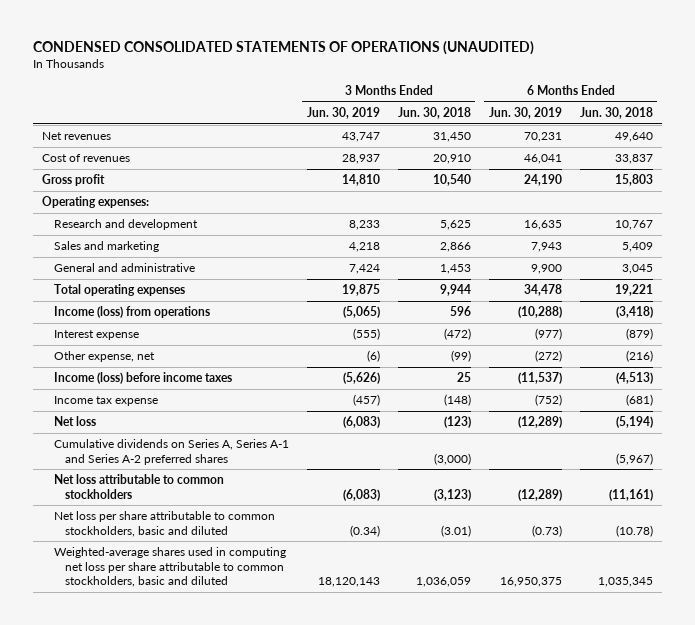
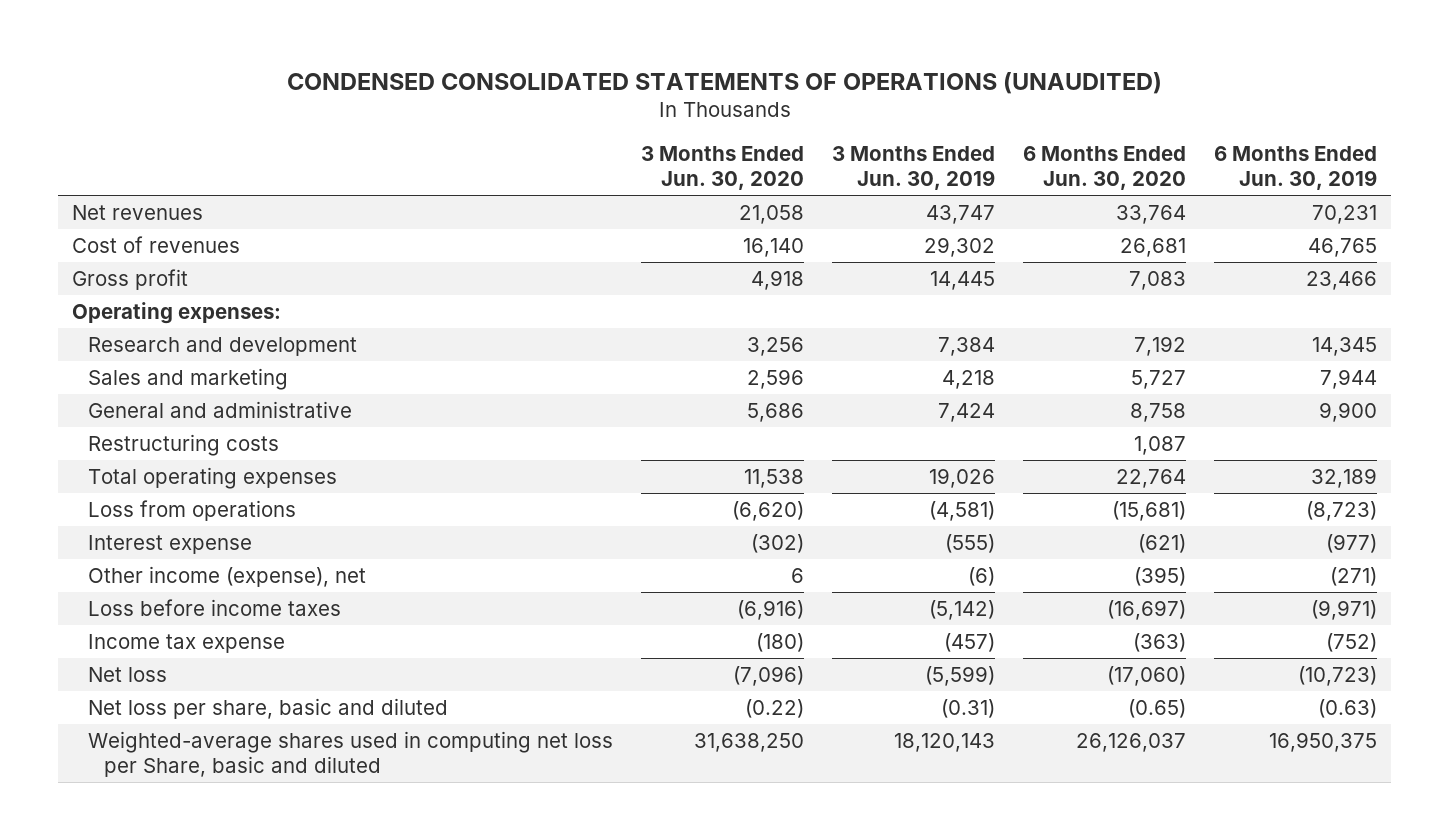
[397,107,471,120] Jun. 30, 2018 -> none
[579,107,653,120] Jun. 30, 2018 -> none
none -> [641,146,805,191] 3 Months Ended Jun. 30, 2020
none -> [1023,146,1187,191] 6 Months Ended Jun. 30, 2020
[341,154,380,165] 28,937 -> [924,236,996,257] 29,302
[523,154,562,165] 46,041 -> [1308,237,1378,257] 46,765
[341,174,380,187] 14,810 -> [930,270,996,290] 14,445
[523,174,562,187] 24,190 -> [1306,270,1378,290] 23,466
[348,220,380,231] 8,233 -> [938,336,996,356] 7,384
[523,220,562,231] 16,635 -> [1312,336,1378,356] 14,345
[530,242,562,253] 7,943 -> [1320,368,1378,389] 7,944
none -> [87,433,279,456] Restructuring costs
[341,284,380,297] 19,875 -> [929,467,996,488] 19,026
[523,284,562,297] 34,478 -> [1311,467,1378,488] 32,189
[53,306,210,319] Income (loss) from operations -> [87,499,296,521] Loss from operations
[342,306,380,319] (5,065) -> [929,500,996,521] (4,581)
[517,306,562,319] (10,288) -> [1306,500,1378,521] (8,723)
[53,351,155,363] Other expense, net -> [87,565,366,587] Other income (expense), net
[534,350,562,363] (272) -> [1330,566,1378,586] (271)
[53,372,232,385] Income (loss) before income taxes -> [87,598,341,616] Loss before income taxes
[342,372,380,385] (5,626) -> [929,599,996,620] (5,142)
[517,372,562,385] (11,537) -> [1311,599,1378,620] (9,971)
[53,439,289,465] Cumulative dividends on Series A, Series A-1 and Series A-2 preferred shares -> none
[53,474,224,499] Net loss attributable to common stockholders -> none
[342,416,380,429] (6,083) -> [925,665,996,686] (5,599)
[517,416,562,429] (12,289) -> [1298,665,1378,686] (10,723)
[53,511,275,537] Net loss per share attributable to common stockholders, basic and diluted -> [87,697,448,719] Net loss per share, basic and diluted
[349,524,380,537] (0.34) -> [941,698,996,718] (0.31)
[531,524,562,537] (0.73) -> [1318,698,1378,718] (0.63)
[53,547,286,588] Weighted-average shares used in computing net loss per share attributable to common stockholders, basic and diluted -> [87,730,613,777] Weighted-average shares used in computing net loss per Share, basic and diluted

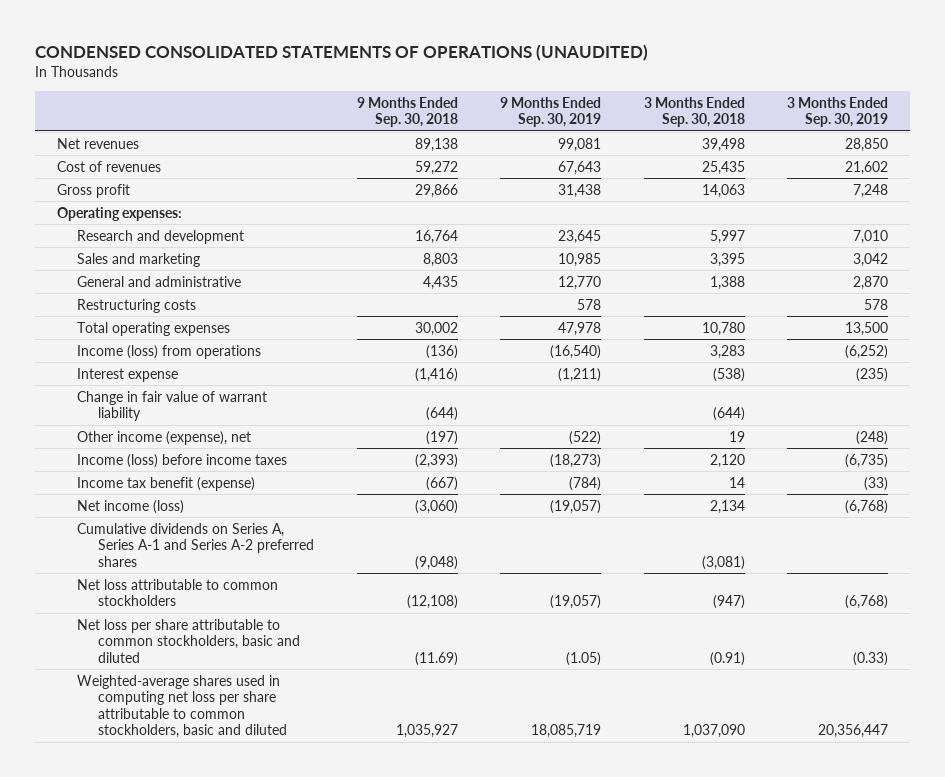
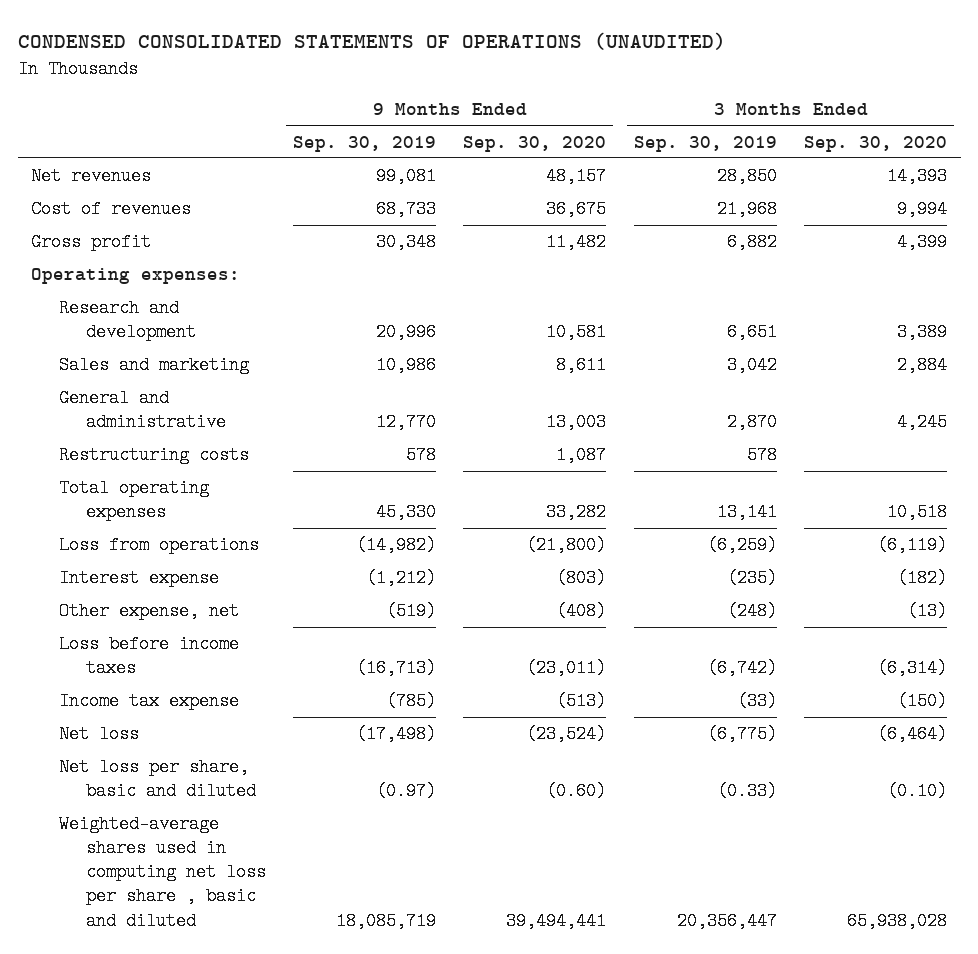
[356,96,458,128] 9 Months Ended Sep. 30, 2018 -> none
[643,96,745,128] 3 Months Ended Sep. 30, 2018 -> none
none -> [463,135,607,152] Sep. 30, 2020
none -> [804,135,948,152] Sep. 30, 2020
[558,160,602,175] 67,643 -> [376,200,437,219] 68,733
[845,160,889,175] 21,602 -> [716,200,777,219] 21,968
[558,183,602,198] 31,438 -> [376,233,437,252] 30,348
[853,183,889,198] 7,248 -> [726,233,777,252] 6,882
[558,229,602,244] 23,645 -> [376,323,437,342] 20,996
[853,229,889,244] 7,010 -> [726,323,777,342] 6,651
[558,252,602,267] 10,985 -> [376,356,437,375] 10,986
[77,390,268,422] Change in fair value of warrant liability -> none
[77,522,315,567] Cumulative dividends on Series A, Series A-1 and Series A-2 preferred shares -> none
[77,578,279,607] Net loss attributable to common stockholders -> none
[558,321,602,336] 47,978 -> [376,503,437,522] 45,330
[845,321,889,336] 13,500 -> [716,503,777,522] 13,141
[77,344,262,359] Income (loss) from operations -> [58,536,259,555] Loss from operations
[550,344,602,359] (16,540) -> [356,536,437,555] (14,982)
[845,344,889,359] (6,252) -> [706,536,777,555] (6,259)
[558,367,602,382] (1,211) -> [366,569,437,588] (1,212)
[77,430,252,445] Other income (expense), net -> [58,602,239,621] Other expense, net
[569,430,602,445] (522) -> [386,602,437,621] (519)
[77,453,288,468] Income (loss) before income taxes -> [58,635,239,678] Loss before income taxes
[550,453,602,468] (18,273) -> [356,659,437,678] (16,713)
[845,453,889,468] (6,735) -> [706,659,777,678] (6,742)
[77,476,256,491] Income tax benefit (expense) -> [58,692,239,711] Income tax expense
[569,476,602,491] (784) -> [386,692,437,711] (785)
[77,499,185,514] Net income (loss) -> [58,725,139,744] Net loss
[550,499,602,514] (19,057) -> [356,725,437,744] (17,498)
[845,499,889,514] (6,768) -> [706,725,777,744] (6,775)
[77,618,301,663] Net loss per share attributable to common stockholders, basic and diluted -> [58,758,256,801] Net loss per share, basic and diluted
[566,651,602,666] (1.05) -> [376,782,437,801] (0.97)
[77,674,288,739] Weighted-average shares used in computing net loss per share attributable to common stockholders, basic and diluted -> [58,815,266,930] Weighted-average shares used in computing net loss per share , basic and diluted

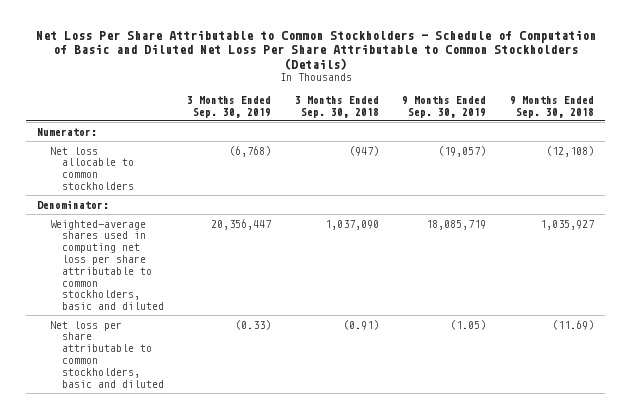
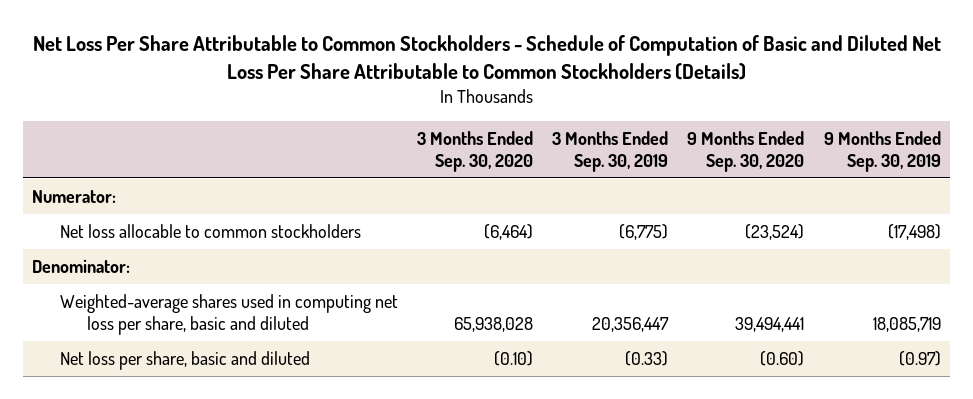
[294,96,379,118] 3 Months Ended Sep. 30, 2018 -> none
[509,96,594,118] 9 Months Ended Sep. 30, 2018 -> none
none -> [417,130,534,172] 3 Months Ended Sep. 30, 2020
none -> [687,130,805,172] 9 Months Ended Sep. 30, 2020
[229,145,272,157] (6,768) -> [619,223,669,240] (6,775)
[438,145,487,157] (19,057) -> [887,223,941,240] (17,498)
[49,219,165,311] Weighted-average shares used in computing net loss per share attributable to common stockholders, basic and diluted -> [59,293,398,336] Weighted-average shares used in computing net loss per share, basic and diluted
[49,320,165,388] Net loss per share attributable to common stockholders, basic and diluted -> [59,350,310,370] Net loss per share, basic and diluted
[450,319,487,330] (1.05) -> [898,350,941,366] (0.97)

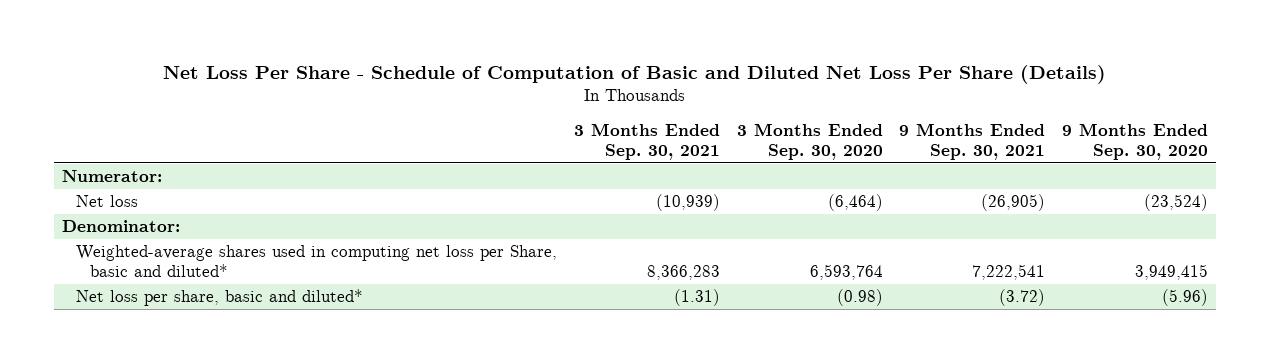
[32,34,941,80] Net Loss Per Share Attributable to Common Stockholders - Schedule of Computation of Basic and Diluted Net Loss Per Share Attributable to Common Stockholders (Details) -> [163,65,1107,85] Net Loss Per Share - Schedule of Computation of Basic and Diluted Net Loss Per Share (Details)
[552,130,669,172] 3 Months Ended Sep. 30, 2019 -> none
[823,130,941,172] 9 Months Ended Sep. 30, 2019 -> none
none -> [573,122,720,160] 3 Months Ended Sep. 30, 2021
none -> [899,122,1046,160] 9 Months Ended Sep. 30, 2021
[59,223,361,238] Net loss allocable to common stockholders -> [76,194,139,207] Net loss
[59,293,398,336] Weighted-average shares used in computing net loss per share, basic and diluted -> [76,244,558,278] Weighted-average shares used in computing net loss per Share, basic and diluted*
[454,317,534,333] 65,938,028 -> [809,264,883,281] 6,593,764
[735,317,805,333] 39,494,441 -> [1135,264,1209,281] 3,949,415
[59,350,310,370] Net loss per share, basic and diluted -> [76,288,364,306] Net loss per share, basic and diluted*
[494,350,534,366] (0.10) -> [836,288,883,306] (0.98)
[760,350,805,366] (0.60) -> [1162,288,1209,306] (5.96)

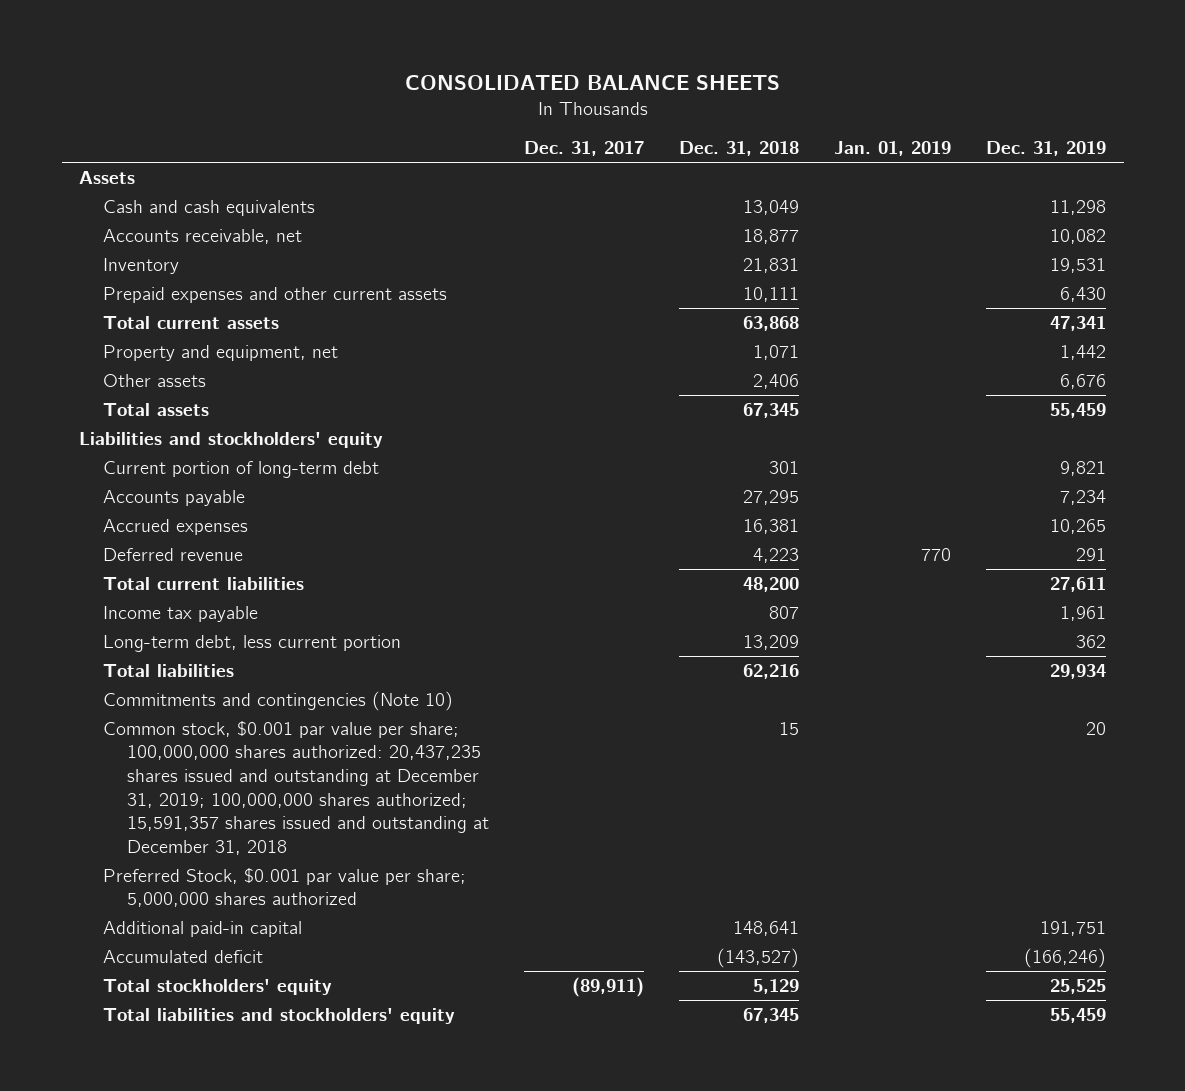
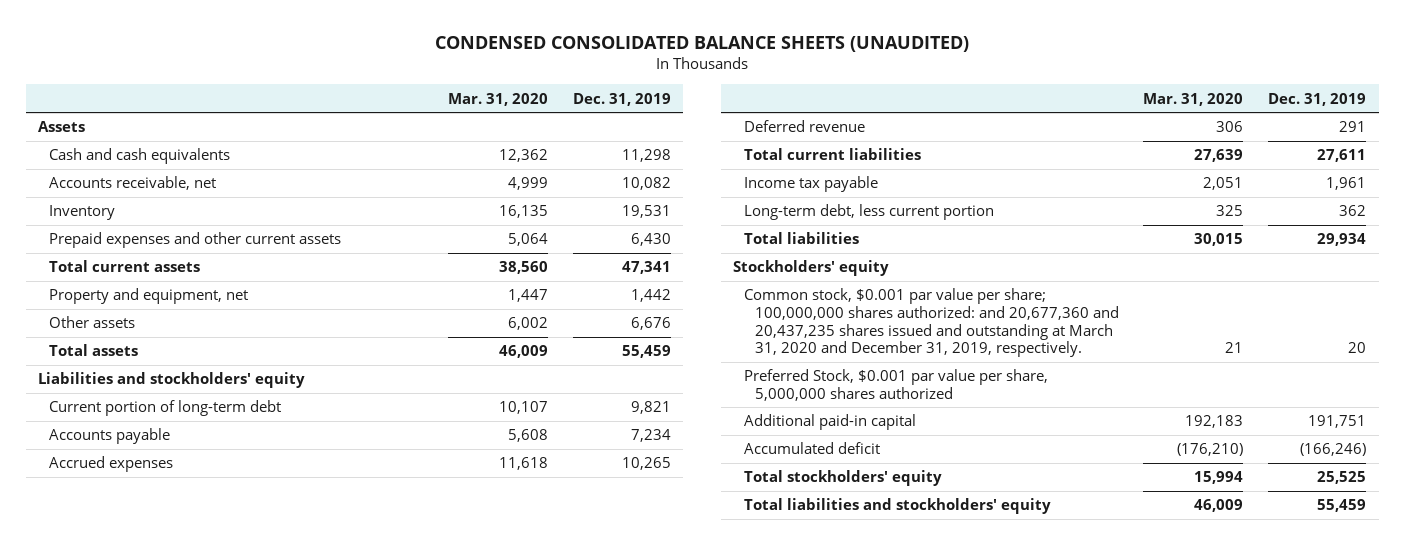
[404,75,780,91] CONSOLIDATED BALANCE SHEETS -> [435,35,970,52] CONDENSED CONSOLIDATED BALANCE SHEETS (UNAUDITED)
[523,141,644,157] Dec. 31, 2017 -> none
[678,141,799,157] Dec. 31, 2018 -> none
[833,141,951,157] Jan. 01, 2019 -> none
none -> [448,92,549,106] Mar. 31, 2020
[102,690,453,711] Commitments and contingencies (Note 10) -> none
none -> [733,260,890,277] Stockholders' equity
[102,720,489,855] Common stock, $0.001 par value per share; 100,000,000 shares authorized: 20,437,235 shares issued and outstanding at December 31, 2019; 100,000,000 shares authorized; 15,591,357 shares issued and outstanding at December 31, 2018 -> [743,288,1119,358] Common stock, $0.001 par value per share; 100,000,000 shares authorized: and 20,677,360 and 20,437,235 shares issued and outstanding at March 31, 2020 and December 31, 2019, respectively.
[102,867,466,908] Preferred Stock, $0.001 par value per share; 5,000,000 shares authorized -> [743,369,1048,401] Preferred Stock, $0.001 par value per share, 5,000,000 shares authorized

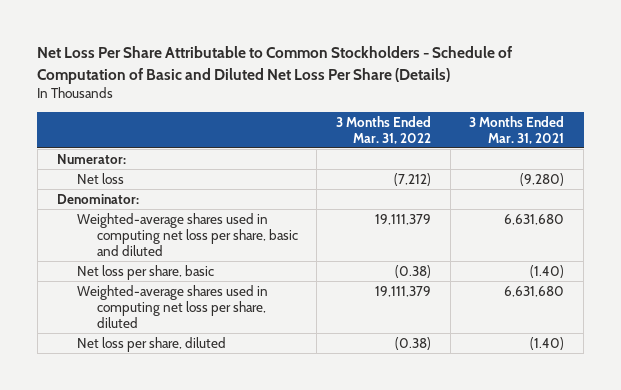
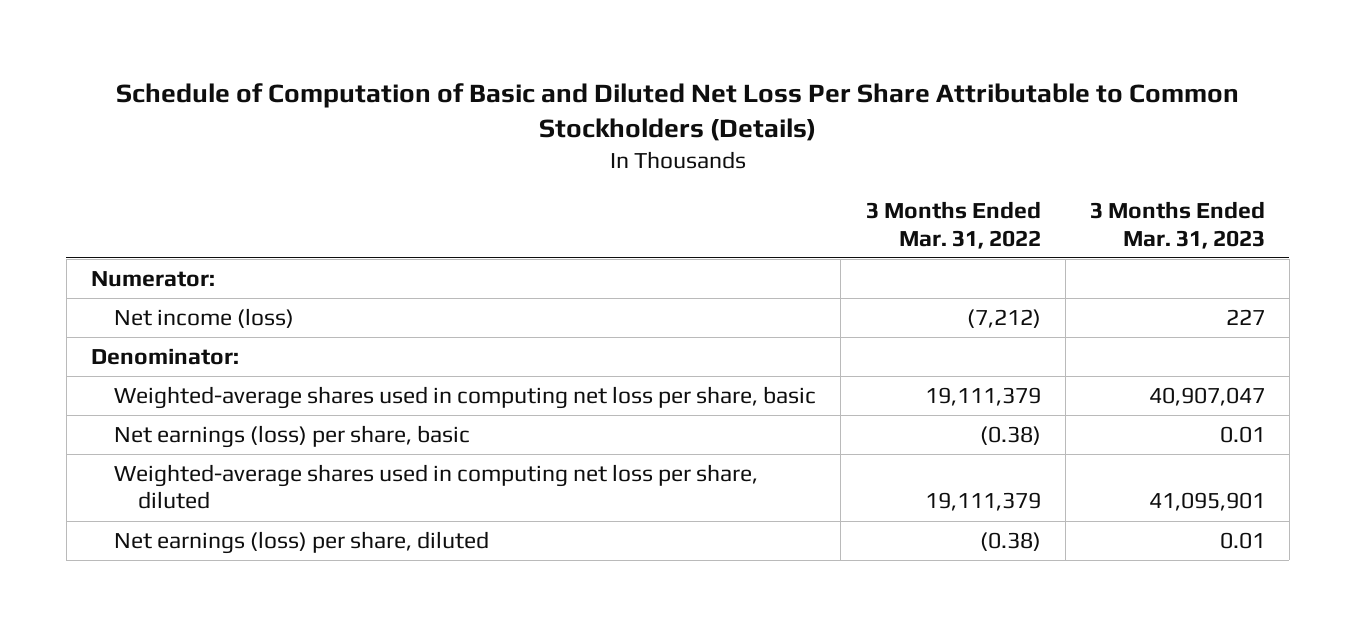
[37,46,513,84] Net Loss Per Share Attributable to Common Stockholders - Schedule of Computation of Basic and Diluted Net Loss Per Share (Details) -> [115,82,1239,142] Schedule of Computation of Basic and Diluted Net Loss Per Share Attributable to Common Stockholders (Details)
[469,115,565,144] 3 Months Ended Mar. 31, 2021 -> none
none -> [1089,201,1265,249] 3 Months Ended Mar. 31, 2023
[76,172,124,184] Net loss -> [114,308,295,329] Net income (loss)
[76,212,298,257] Weighted-average shares used in computing net loss per share, basic and diluted -> [114,386,817,410] Weighted-average shares used in computing net loss per share, basic
[76,264,214,280] Net loss per share, basic -> [114,425,471,449] Net earnings (loss) per share, basic
[76,336,226,352] Net loss per share, diluted -> [114,531,490,555] Net earnings (loss) per share, diluted

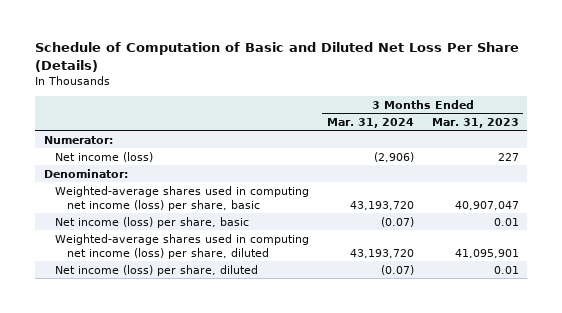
[115,82,1239,142] Schedule of Computation of Basic and Diluted Net Loss Per Share Attributable to Common Stockholders (Details) -> [34,42,519,72] Schedule of Computation of Basic and Diluted Net Loss Per Share (Details)
[865,201,1041,249] 3 Months Ended Mar. 31, 2022 -> none
none -> [326,117,414,128] Mar. 31, 2024
[114,386,817,410] Weighted-average shares used in computing net loss per share, basic -> [55,185,310,211] Weighted-average shares used in computing net income (loss) per share, basic
[114,425,471,449] Net earnings (loss) per share, basic -> [55,216,250,228] Net income (loss) per share, basic
[114,464,759,510] Weighted-average shares used in computing net loss per share, diluted -> [55,233,310,259] Weighted-average shares used in computing net income (loss) per share, diluted
[114,531,490,555] Net earnings (loss) per share, diluted -> [55,264,259,276] Net income (loss) per share, diluted

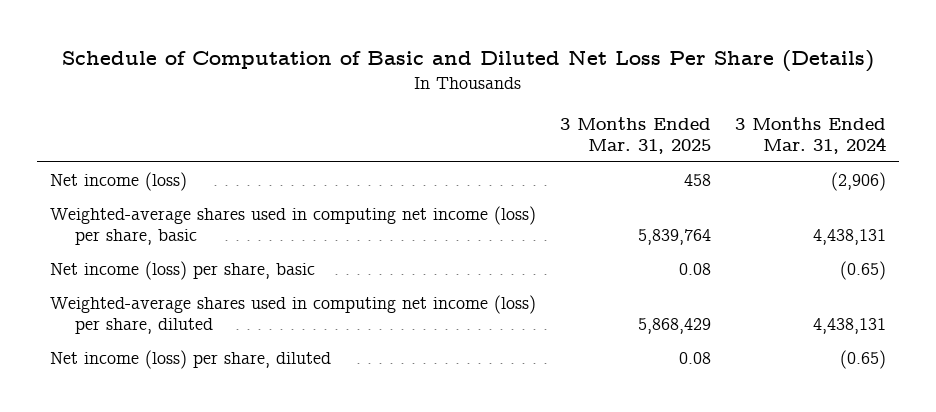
[431,117,519,128] Mar. 31, 2023 -> none
none -> [559,116,711,154] 3 Months Ended Mar. 31, 2025
[43,135,113,144] Numerator: -> none
[43,168,128,178] Denominator: -> none
[349,200,414,210] 43,193,720 -> [813,229,887,246] 4,438,131
[380,216,414,227] (0.07) -> [840,261,887,281] (0.65)
[349,248,414,258] 43,193,720 -> [813,318,887,335] 4,438,131
[380,264,414,275] (0.07) -> [840,350,887,370] (0.65)

